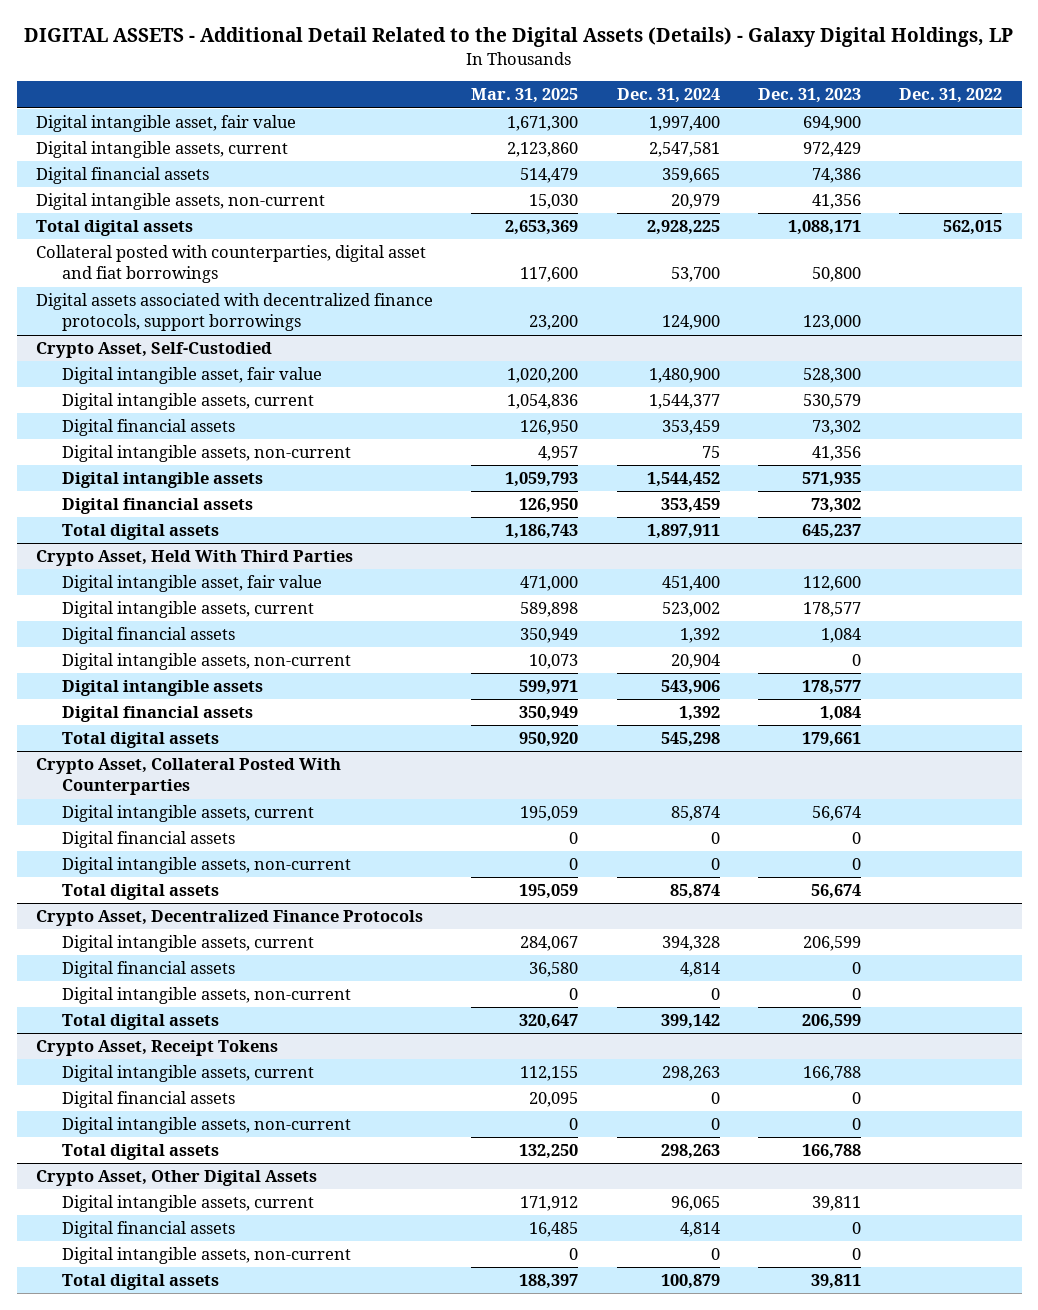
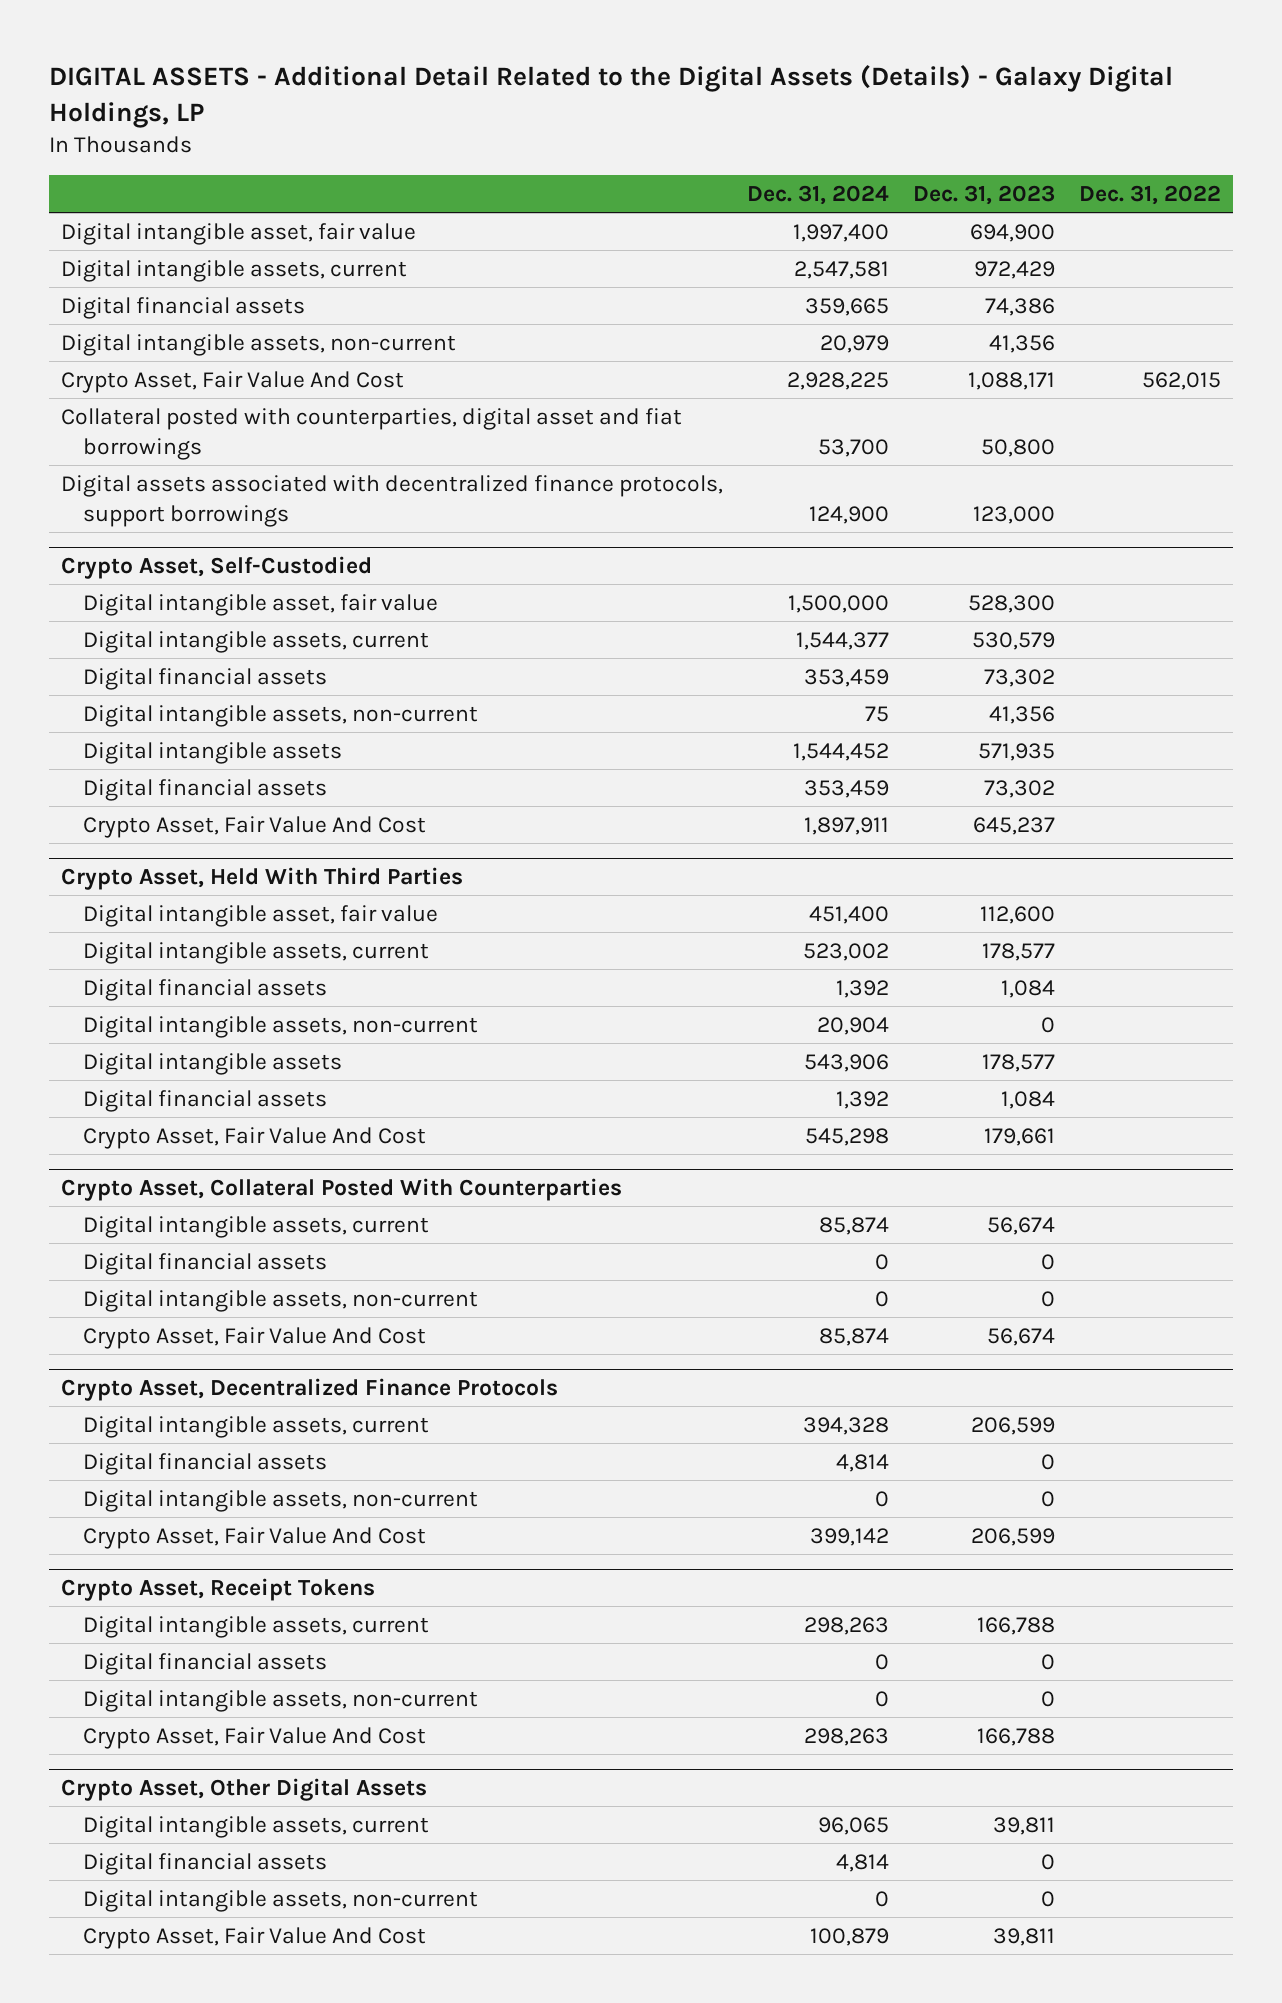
[471,88,579,104] Mar. 31, 2025 -> none
[35,220,193,237] Total digital assets -> [60,370,404,393] Crypto Asset, Fair Value And Cost
[648,368,720,384] 1,480,900 -> [787,594,889,613] 1,500,000
[61,524,219,541] Total digital assets -> [83,815,427,838] Crypto Asset, Fair Value And Cost
[61,732,219,749] Total digital assets -> [83,1126,427,1149] Crypto Asset, Fair Value And Cost
[61,884,219,901] Total digital assets -> [83,1326,427,1349] Crypto Asset, Fair Value And Cost
[61,1014,219,1031] Total digital assets -> [83,1526,427,1549] Crypto Asset, Fair Value And Cost
[61,1144,219,1161] Total digital assets -> [83,1726,427,1749] Crypto Asset, Fair Value And Cost
[61,1274,219,1291] Total digital assets -> [83,1926,427,1949] Crypto Asset, Fair Value And Cost

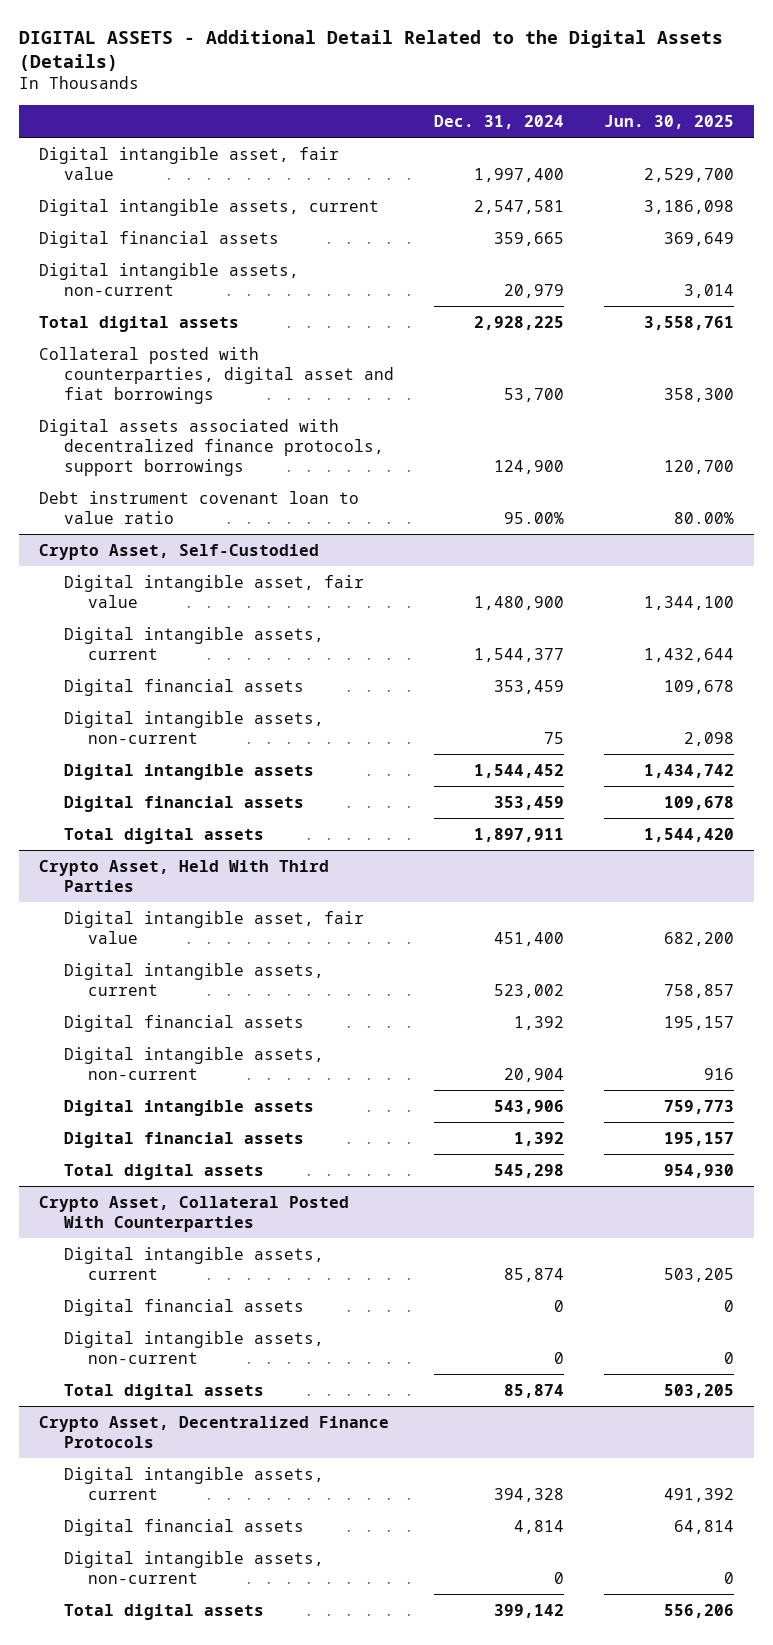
[48,64,1173,128] DIGITAL ASSETS - Additional Detail Related to the Digital Assets (Details) - Galaxy Digital Holdings, LP -> [19,29,724,72] DIGITAL ASSETS - Additional Detail Related to the Digital Assets (Details)
[912,185,1055,206] Dec. 31, 2023 -> none
[1079,185,1222,206] Dec. 31, 2022 -> none
none -> [603,114,734,129] Jun. 30, 2025
[60,370,404,393] Crypto Asset, Fair Value And Cost -> [39,315,240,332] Total digital assets
none -> [39,490,360,524] Debt instrument covenant loan to value ratio
[787,594,889,613] 1,500,000 -> [473,595,564,610] 1,480,900
[83,815,427,838] Crypto Asset, Fair Value And Cost -> [63,827,264,844] Total digital assets
[83,1126,427,1149] Crypto Asset, Fair Value And Cost -> [63,1163,264,1180] Total digital assets
[83,1326,427,1349] Crypto Asset, Fair Value And Cost -> [63,1383,264,1400] Total digital assets
[60,1577,375,1601] Crypto Asset, Receipt Tokens -> none
[83,1615,430,1638] Digital intangible assets, current -> none
[83,1652,328,1675] Digital financial assets -> none
[83,1689,479,1712] Digital intangible assets, non-current -> none
[83,1726,427,1749] Crypto Asset, Fair Value And Cost -> none
[60,1777,427,1801] Crypto Asset, Other Digital Assets -> none
[83,1815,430,1838] Digital intangible assets, current -> none
[83,1852,328,1875] Digital financial assets -> none
[83,1889,479,1912] Digital intangible assets, non-current -> none
[83,1926,427,1949] Crypto Asset, Fair Value And Cost -> none
[83,1526,427,1549] Crypto Asset, Fair Value And Cost -> [63,1603,264,1620] Total digital assets

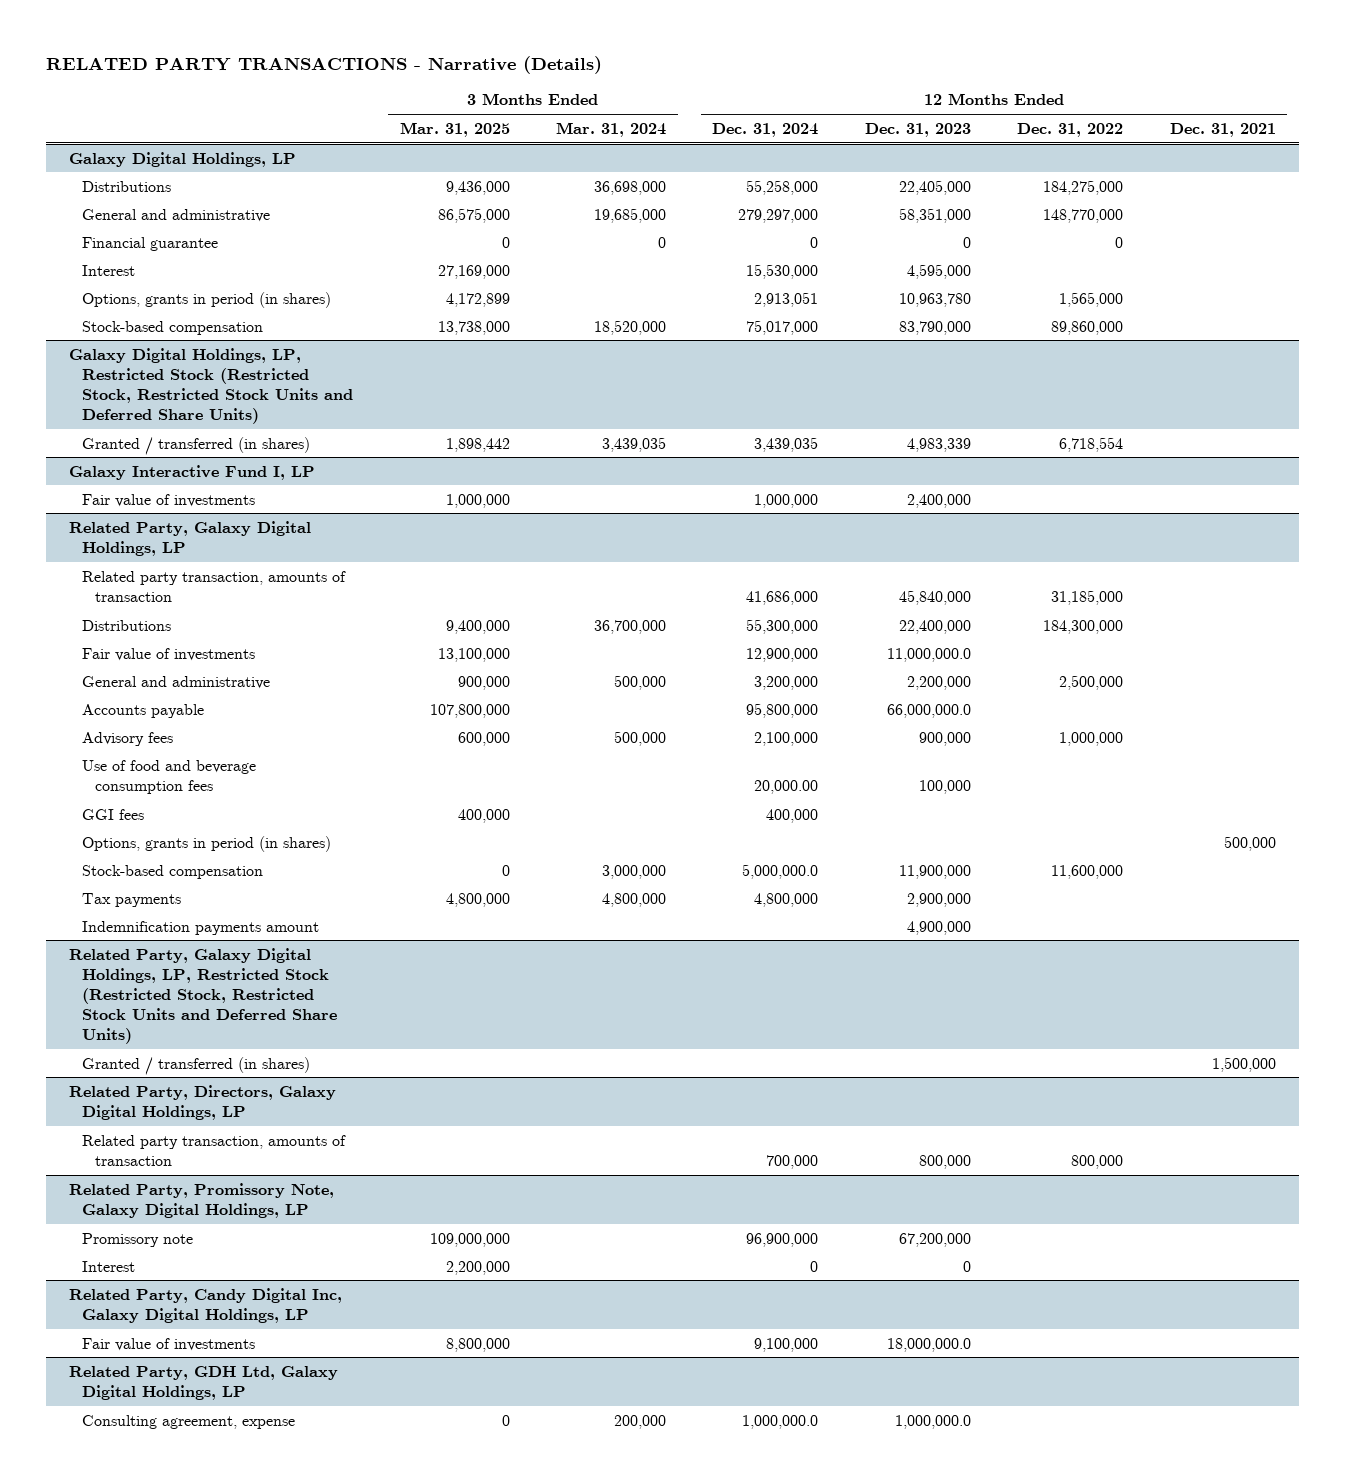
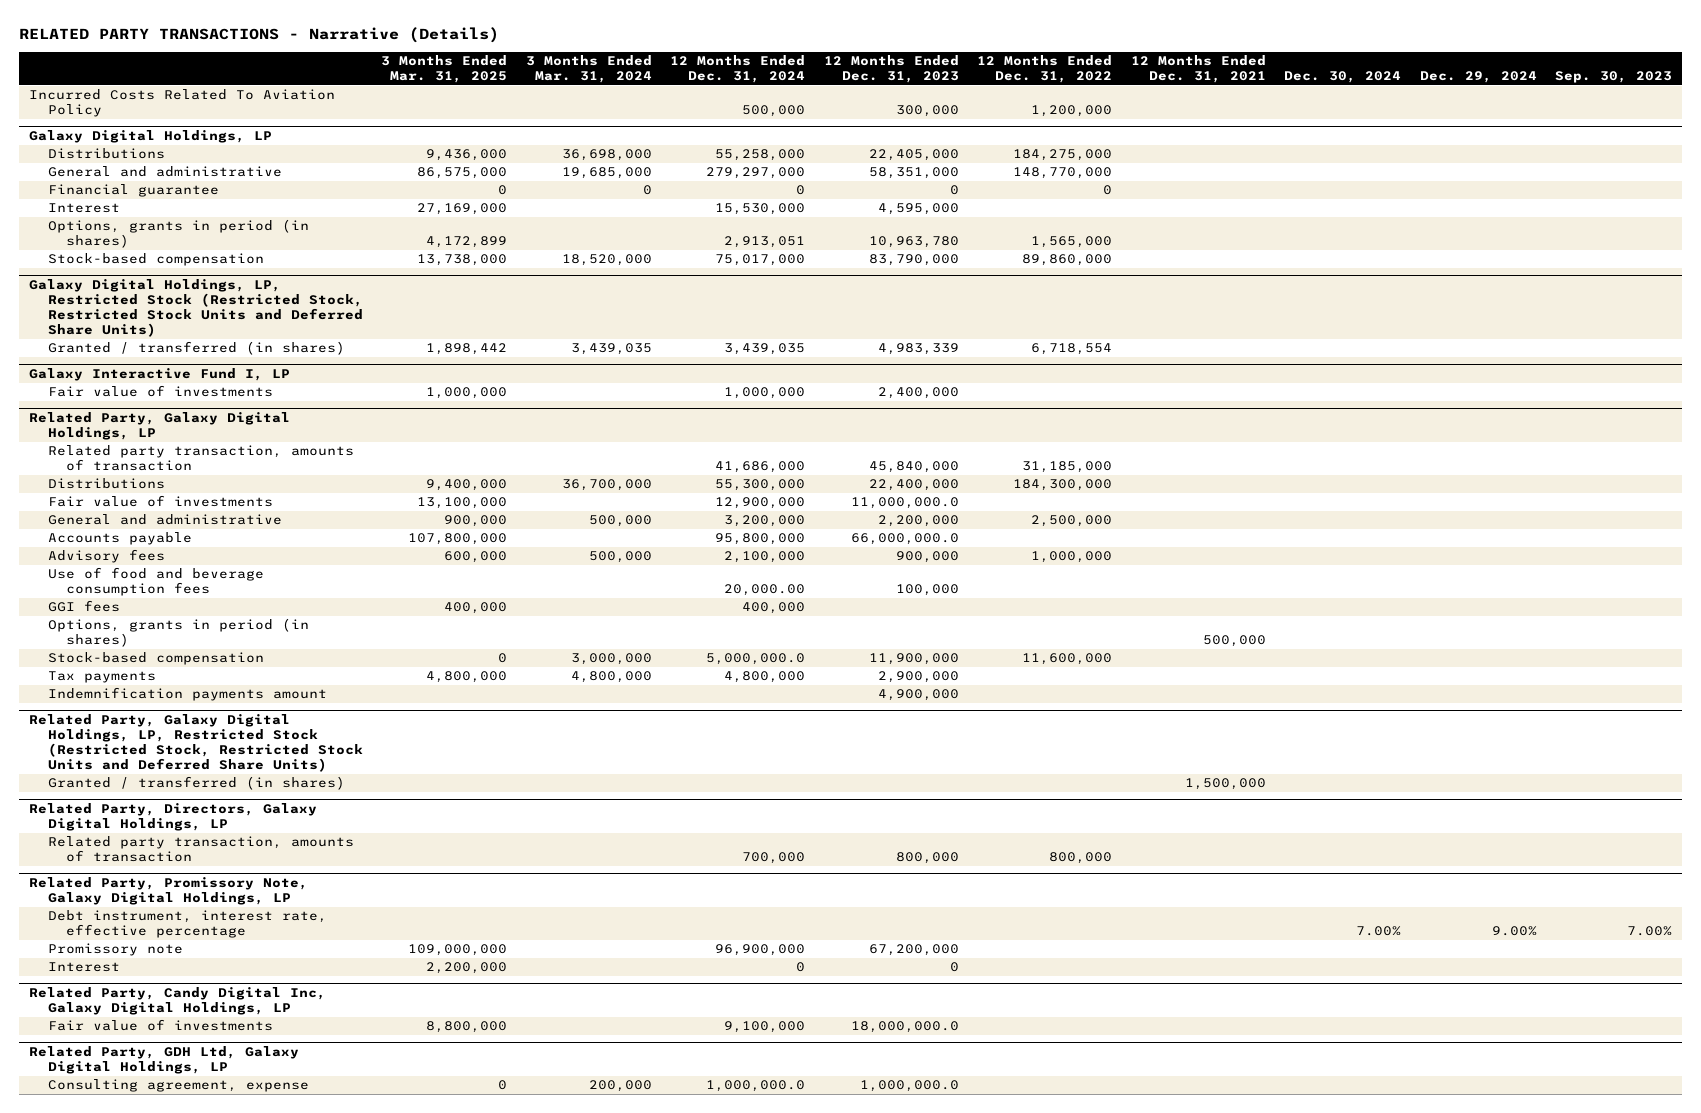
none -> [1284,71,1402,84] Dec. 30, 2024
none -> [1419,71,1537,84] Dec. 29, 2024
none -> [1555,71,1673,84] Sep. 30, 2023
none -> [28,89,335,118] Incurred Costs Related To Aviation Policy
none -> [47,910,327,939] Debt instrument, interest rate, effective percentage

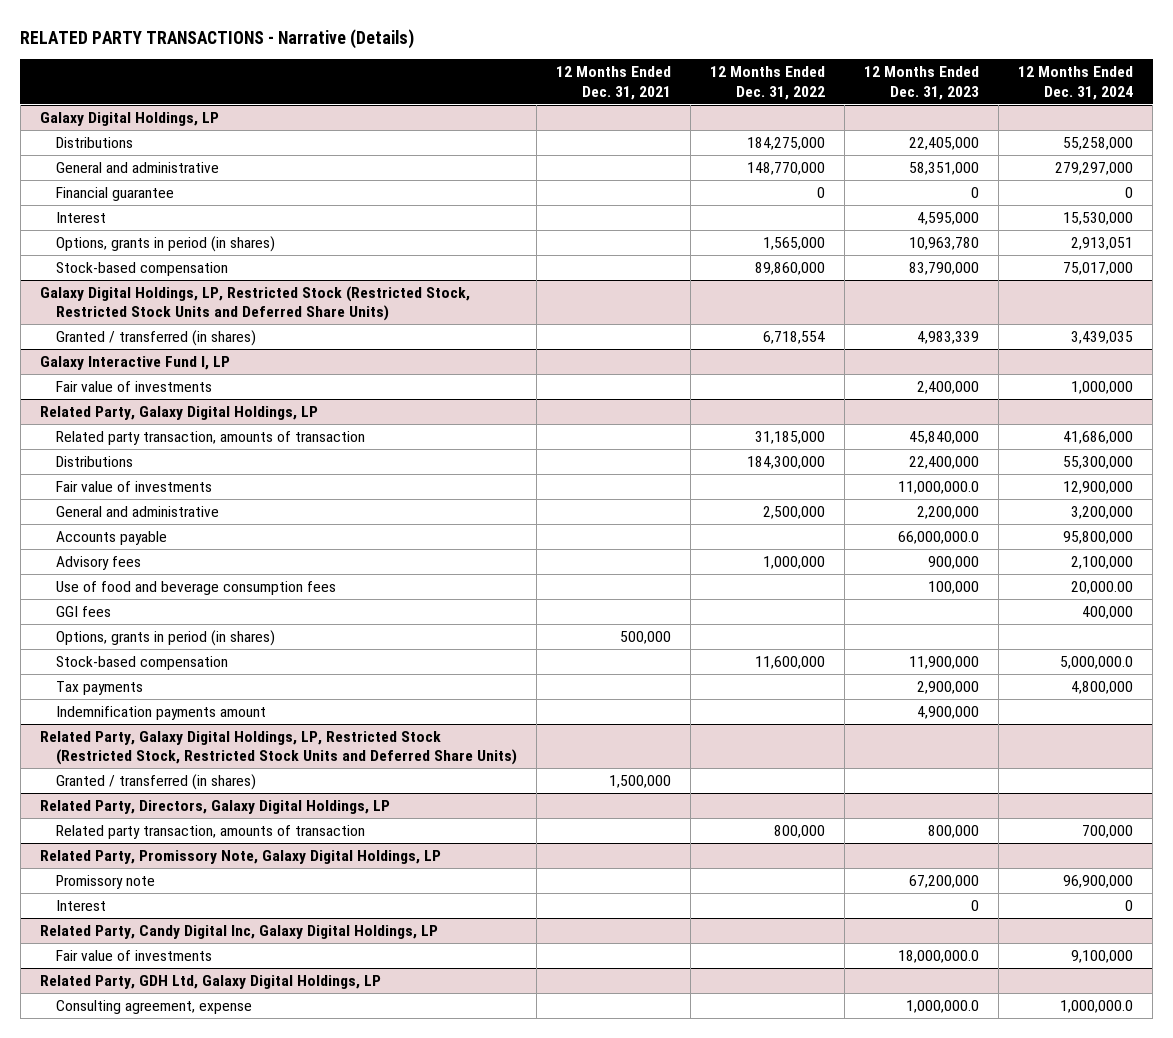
[381,55,508,84] 3 Months Ended Mar. 31, 2025 -> none
[525,55,652,84] 3 Months Ended Mar. 31, 2024 -> none
[1284,71,1402,84] Dec. 30, 2024 -> none
[1419,71,1537,84] Dec. 29, 2024 -> none
[1555,71,1673,84] Sep. 30, 2023 -> none
[28,89,335,118] Incurred Costs Related To Aviation Policy -> none
[47,910,327,939] Debt instrument, interest rate, effective percentage -> none

